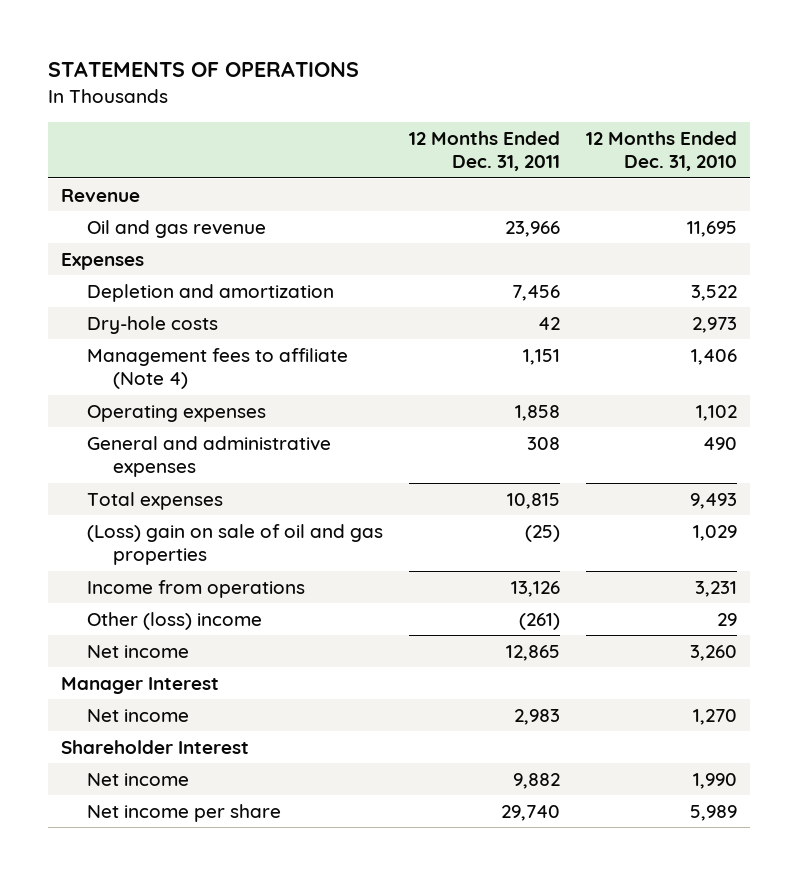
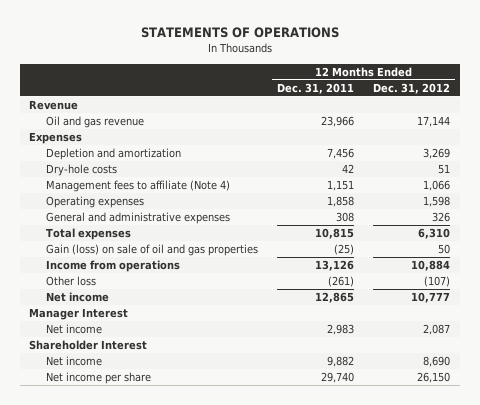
[586,130,738,172] 12 Months Ended Dec. 31, 2010 -> none
none -> [373,82,451,94] Dec. 31, 2012
[87,523,384,566] (Loss) gain on sale of oil and gas properties -> [46,244,259,257] Gain (loss) on sale of oil and gas properties
[87,611,263,630] Other (loss) income -> [46,276,97,287] Other loss

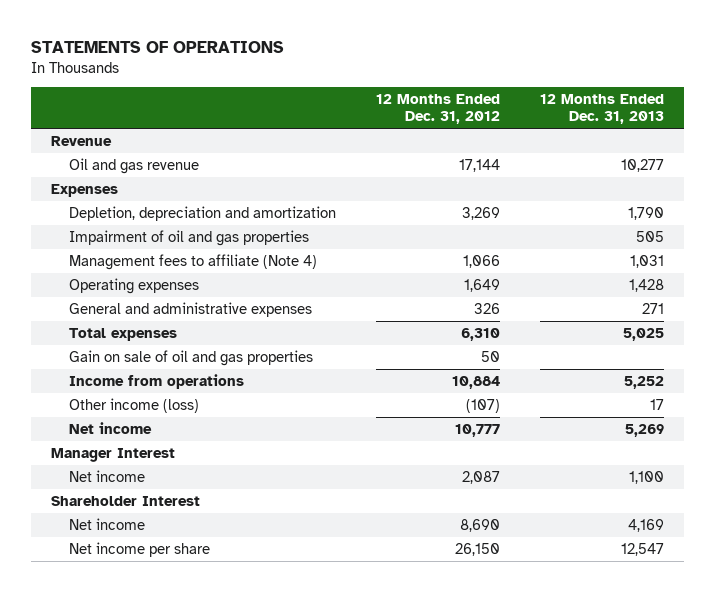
[277,82,355,94] Dec. 31, 2011 -> none
none -> [540,94,665,125] 12 Months Ended Dec. 31, 2013
[46,164,118,177] Dry-hole costs -> none
[46,148,182,161] Depletion and amortization -> [69,206,337,222] Depletion, depreciation and amortization
none -> [69,230,310,247] Impairment of oil and gas properties
[423,196,451,208] 1,598 -> [464,279,501,293] 1,649
[46,244,259,257] Gain (loss) on sale of oil and gas properties -> [69,350,314,367] Gain on sale of oil and gas properties
[46,276,97,287] Other loss -> [69,398,200,414] Other income (loss)

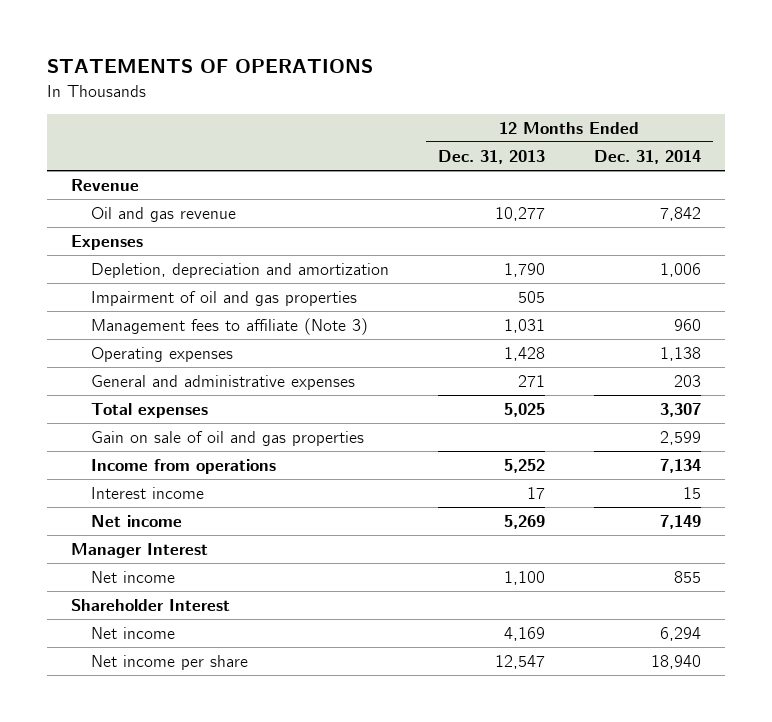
[376,94,501,125] 12 Months Ended Dec. 31, 2012 -> none
none -> [593,149,701,164] Dec. 31, 2014
[69,254,318,271] Management fees to affiliate (Note 4) -> [90,317,368,335] Management fees to affiliate (Note 3)
[69,398,200,414] Other income (loss) -> none
none -> [90,486,204,499] Interest income

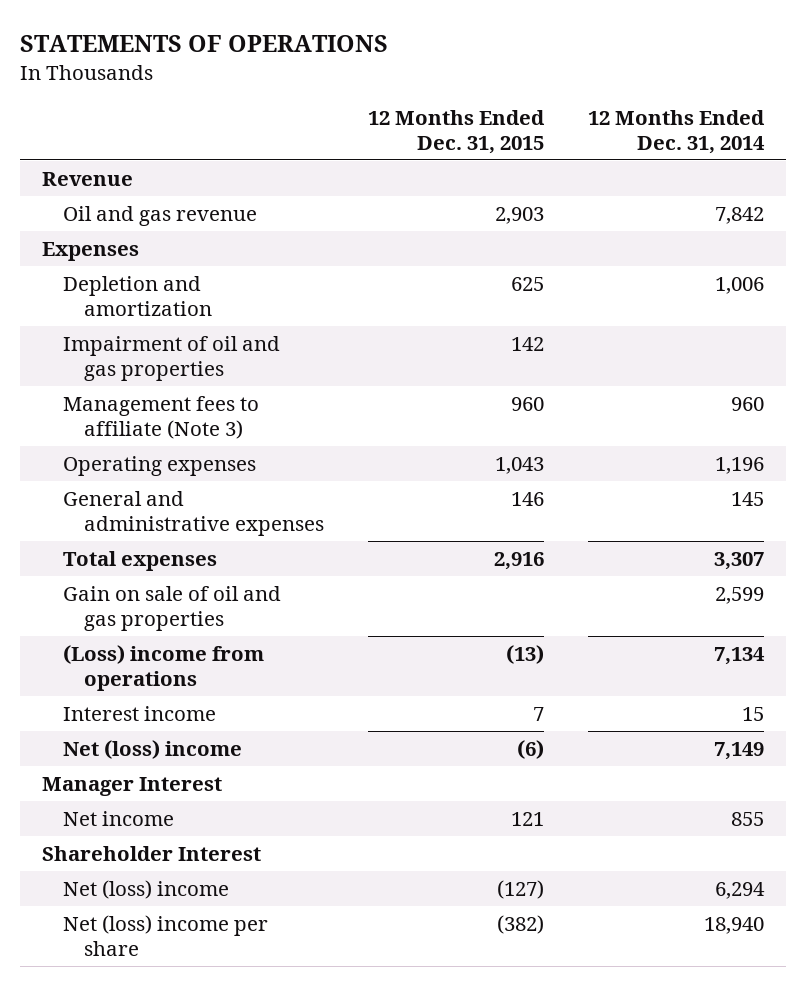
[437,149,545,164] Dec. 31, 2013 -> none
none -> [368,109,546,155] 12 Months Ended Dec. 31, 2015
[90,262,389,278] Depletion, depreciation and amortization -> [63,275,213,316] Depletion and amortization
[659,346,701,361] 1,138 -> [715,456,765,474] 1,196
[673,374,701,387] 203 -> [731,491,765,506] 145
[90,458,276,474] Income from operations -> [63,644,265,691] (Loss) income from operations
[90,514,182,527] Net income -> [63,739,243,759] Net (loss) income
[90,626,175,639] Net income -> [63,879,230,899] Net (loss) income
[90,654,248,670] Net income per share -> [63,914,269,956] Net (loss) income per share

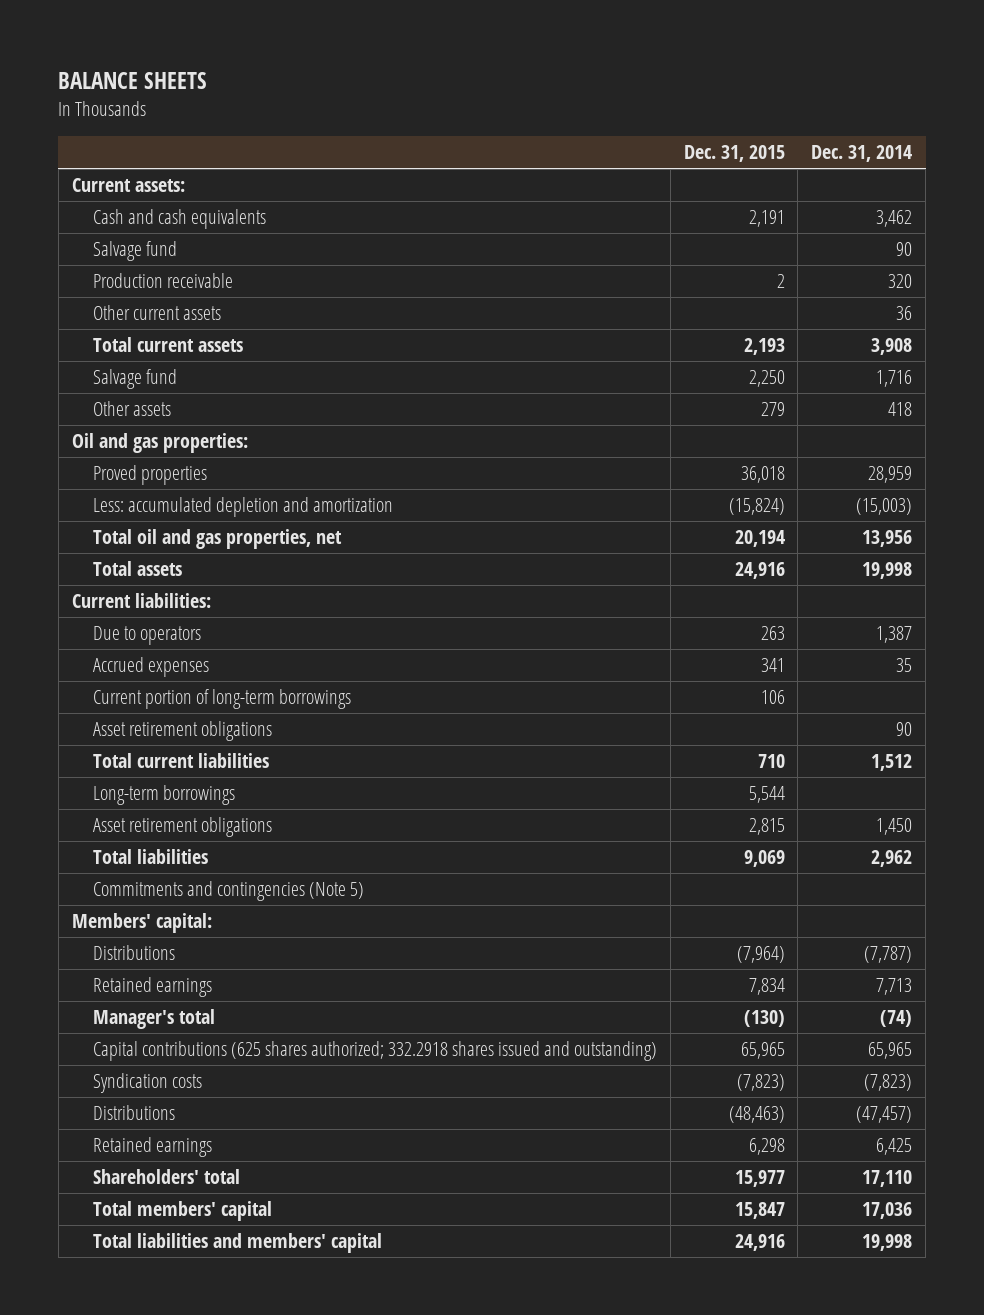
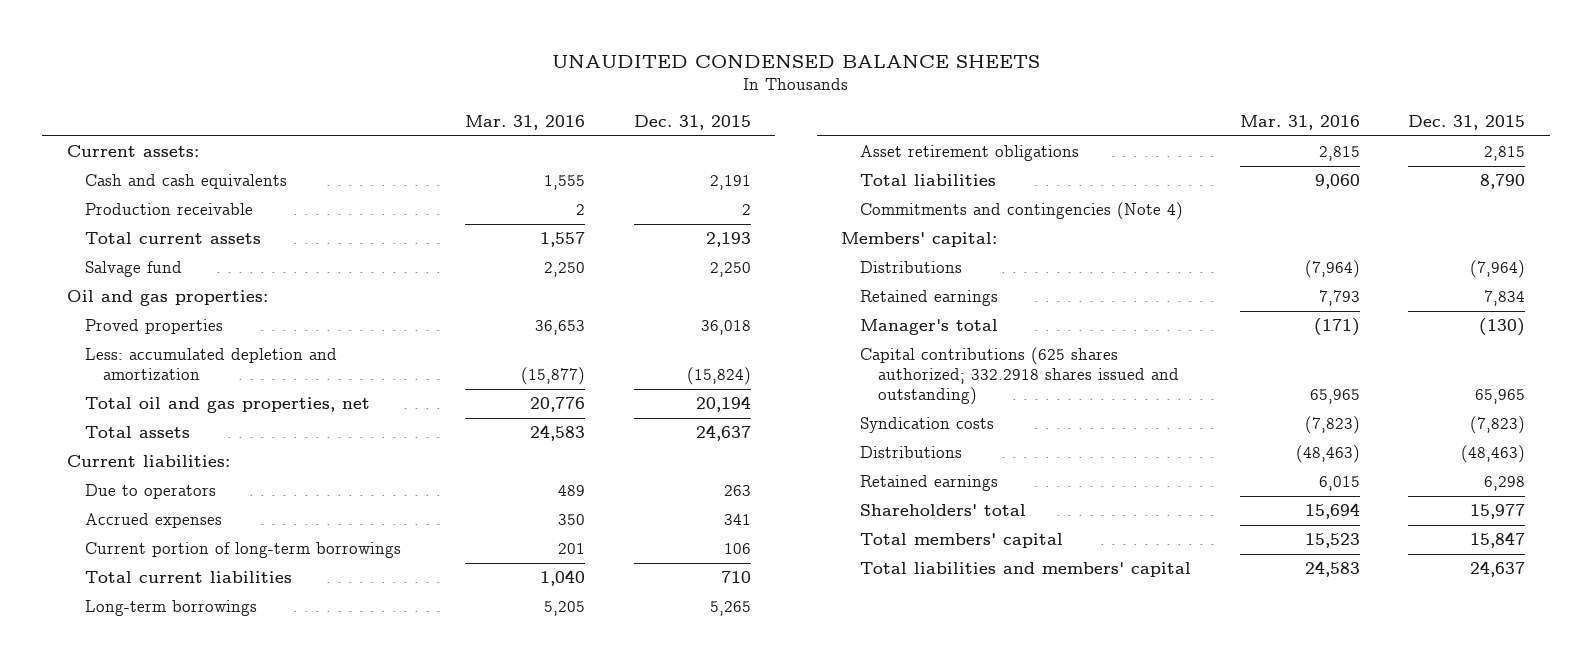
[58,72,208,90] BALANCE SHEETS -> [552,54,1041,68] UNAUDITED CONDENSED BALANCE SHEETS
[811,145,913,163] Dec. 31, 2014 -> none
none -> [464,114,585,130] Mar. 31, 2016
[92,241,177,262] Salvage fund -> none
[92,305,221,321] Other current assets -> none
[92,401,171,417] Other assets -> none
[734,562,785,580] 24,916 -> [695,425,751,442] 24,637
[92,721,272,742] Asset retirement obligations -> none
[748,786,785,804] 5,544 -> [709,601,751,617] 5,265
[743,850,785,868] 9,069 -> [1480,174,1526,190] 8,790
[92,881,364,902] Commitments and contingencies (Note 5) -> [859,202,1183,221] Commitments and contingencies (Note 4)
[734,1234,785,1252] 24,916 -> [1470,561,1526,578] 24,637

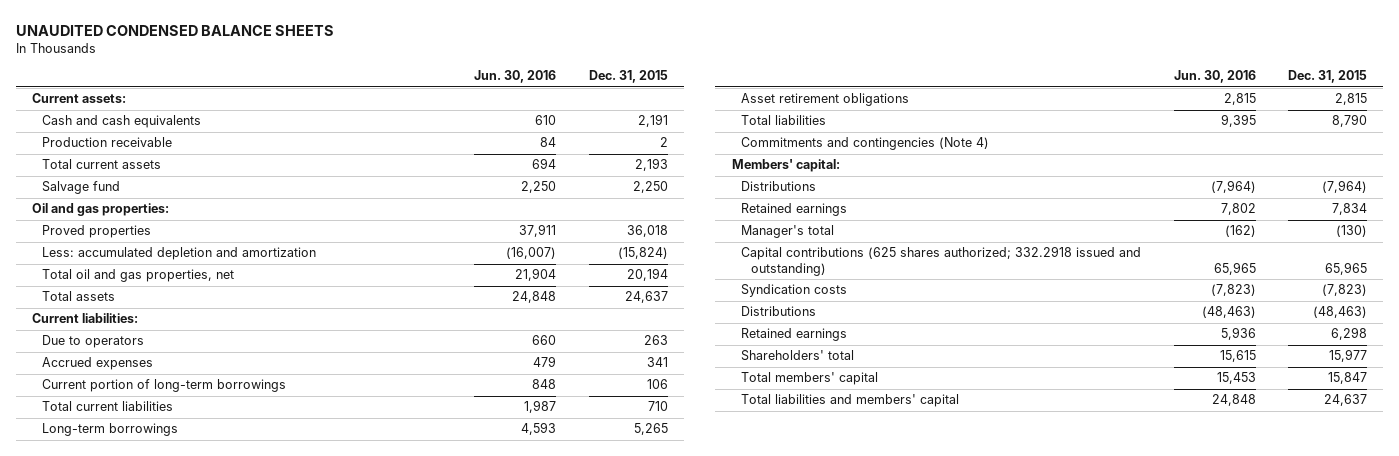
[464,114,585,130] Mar. 31, 2016 -> none
none -> [474,70,557,84] Jun. 30, 2016
[859,347,1179,405] Capital contributions (625 shares authorized; 332.2918 shares issued and outstanding) -> [741,246,1142,277] Capital contributions (625 shares authorized; 332.2918 issued and outstanding)

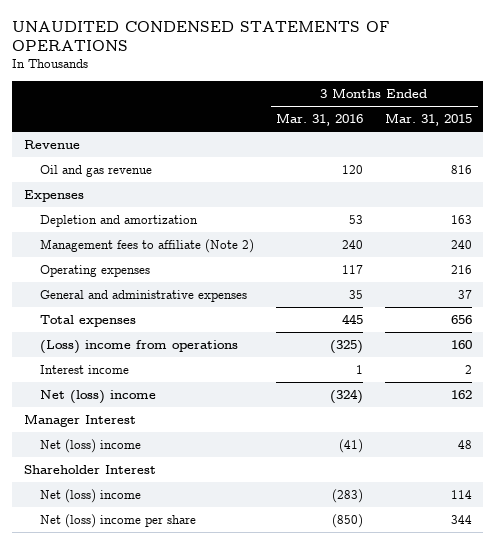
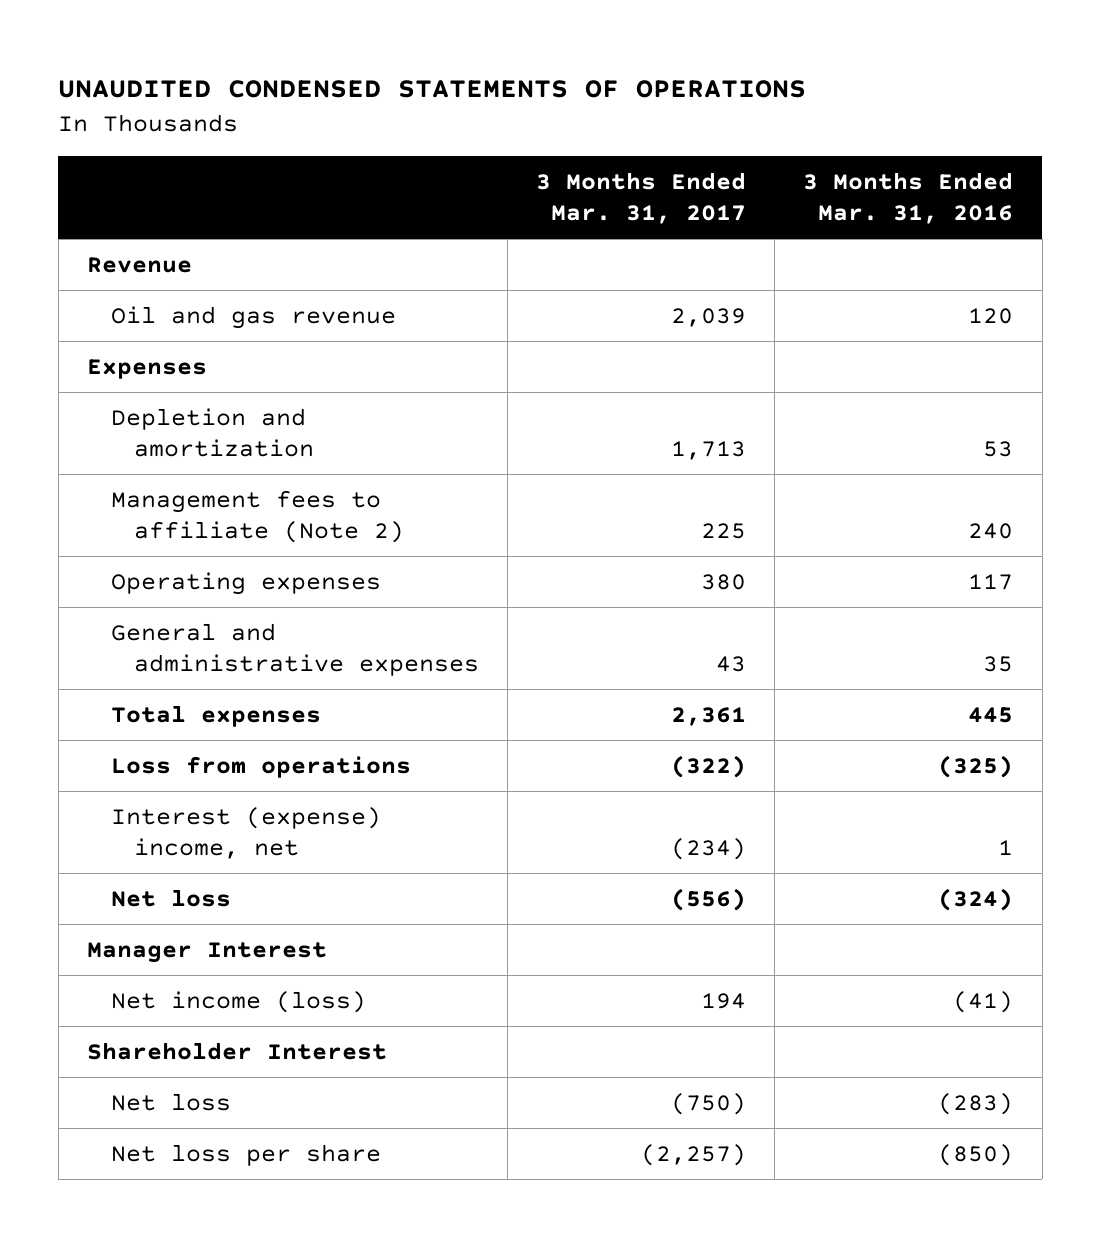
[385,112,473,126] Mar. 31, 2015 -> none
none -> [536,171,747,225] 3 Months Ended Mar. 31, 2017
[40,339,239,354] (Loss) income from operations -> [110,755,411,778] Loss from operations
[40,364,130,374] Interest income -> [110,806,381,860] Interest (expense) income, net
[40,389,157,404] Net (loss) income -> [110,888,231,907] Net loss
[40,438,142,453] Net (loss) income -> [110,990,366,1013] Net income (loss)
[40,488,142,503] Net (loss) income -> [110,1092,231,1111] Net loss
[40,513,197,528] Net (loss) income per share -> [110,1143,381,1166] Net loss per share

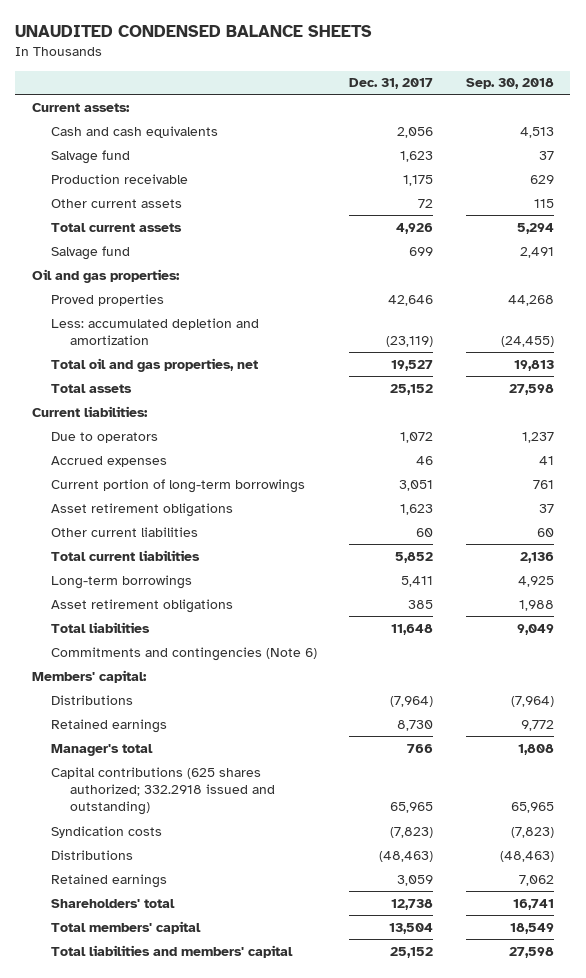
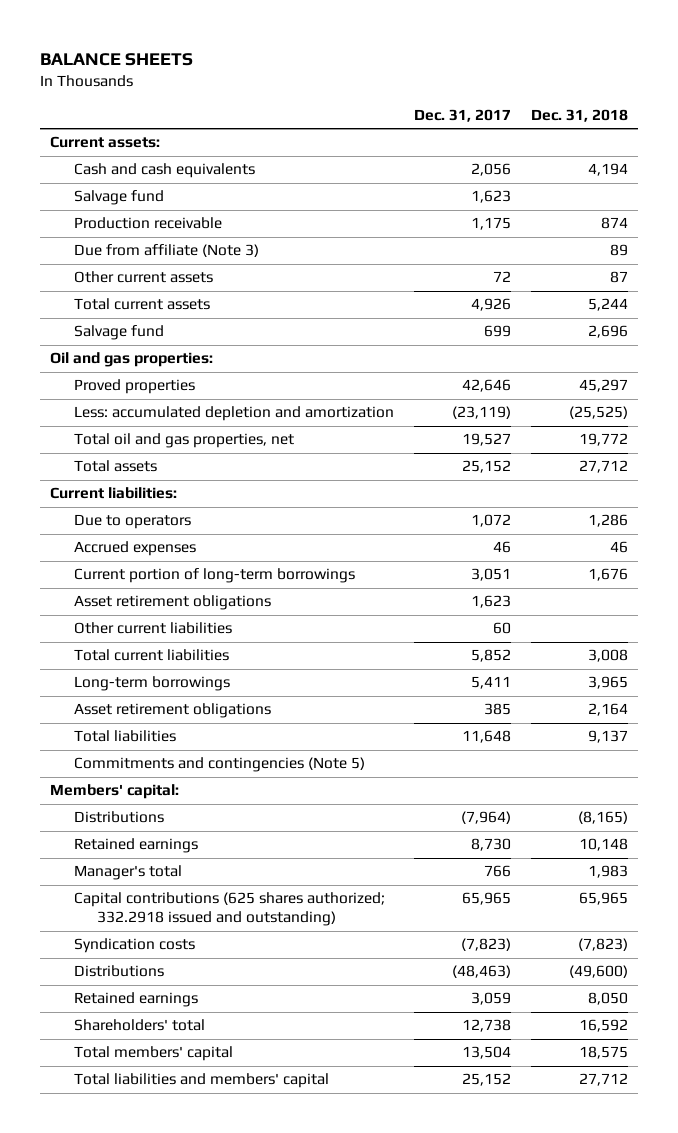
[15,25,373,38] UNAUDITED CONDENSED BALANCE SHEETS -> [40,52,194,66] BALANCE SHEETS
[466,78,555,90] Sep. 30, 2018 -> none
none -> [530,109,628,123] Dec. 31, 2018
none -> [73,244,259,258] Due from affiliate (Note 3)
[50,646,317,661] Commitments and contingencies (Note 6) -> [73,757,365,773] Commitments and contingencies (Note 5)

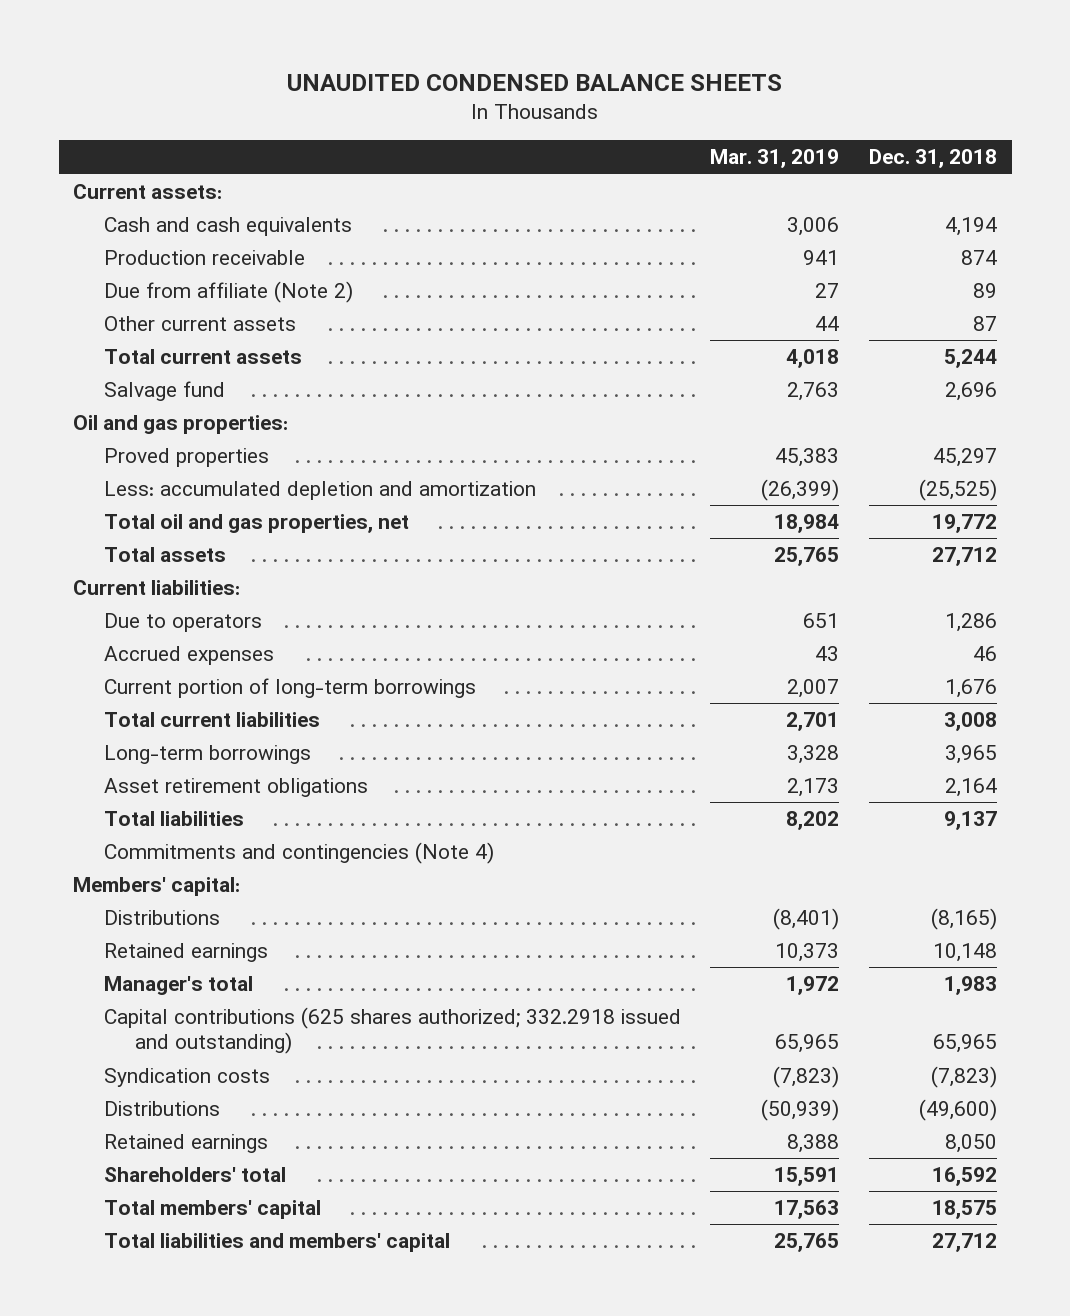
[40,52,194,66] BALANCE SHEETS -> [287,74,783,92] UNAUDITED CONDENSED BALANCE SHEETS
[413,109,511,123] Dec. 31, 2017 -> none
none -> [710,149,840,169] Mar. 31, 2019
[73,190,164,206] Salvage fund -> none
[73,244,259,258] Due from affiliate (Note 3) -> [104,281,354,304] Due from affiliate (Note 2)
[73,595,271,611] Asset retirement obligations -> none
[73,622,232,635] Other current liabilities -> none
[73,757,365,773] Commitments and contingencies (Note 5) -> [104,842,495,865] Commitments and contingencies (Note 4)

